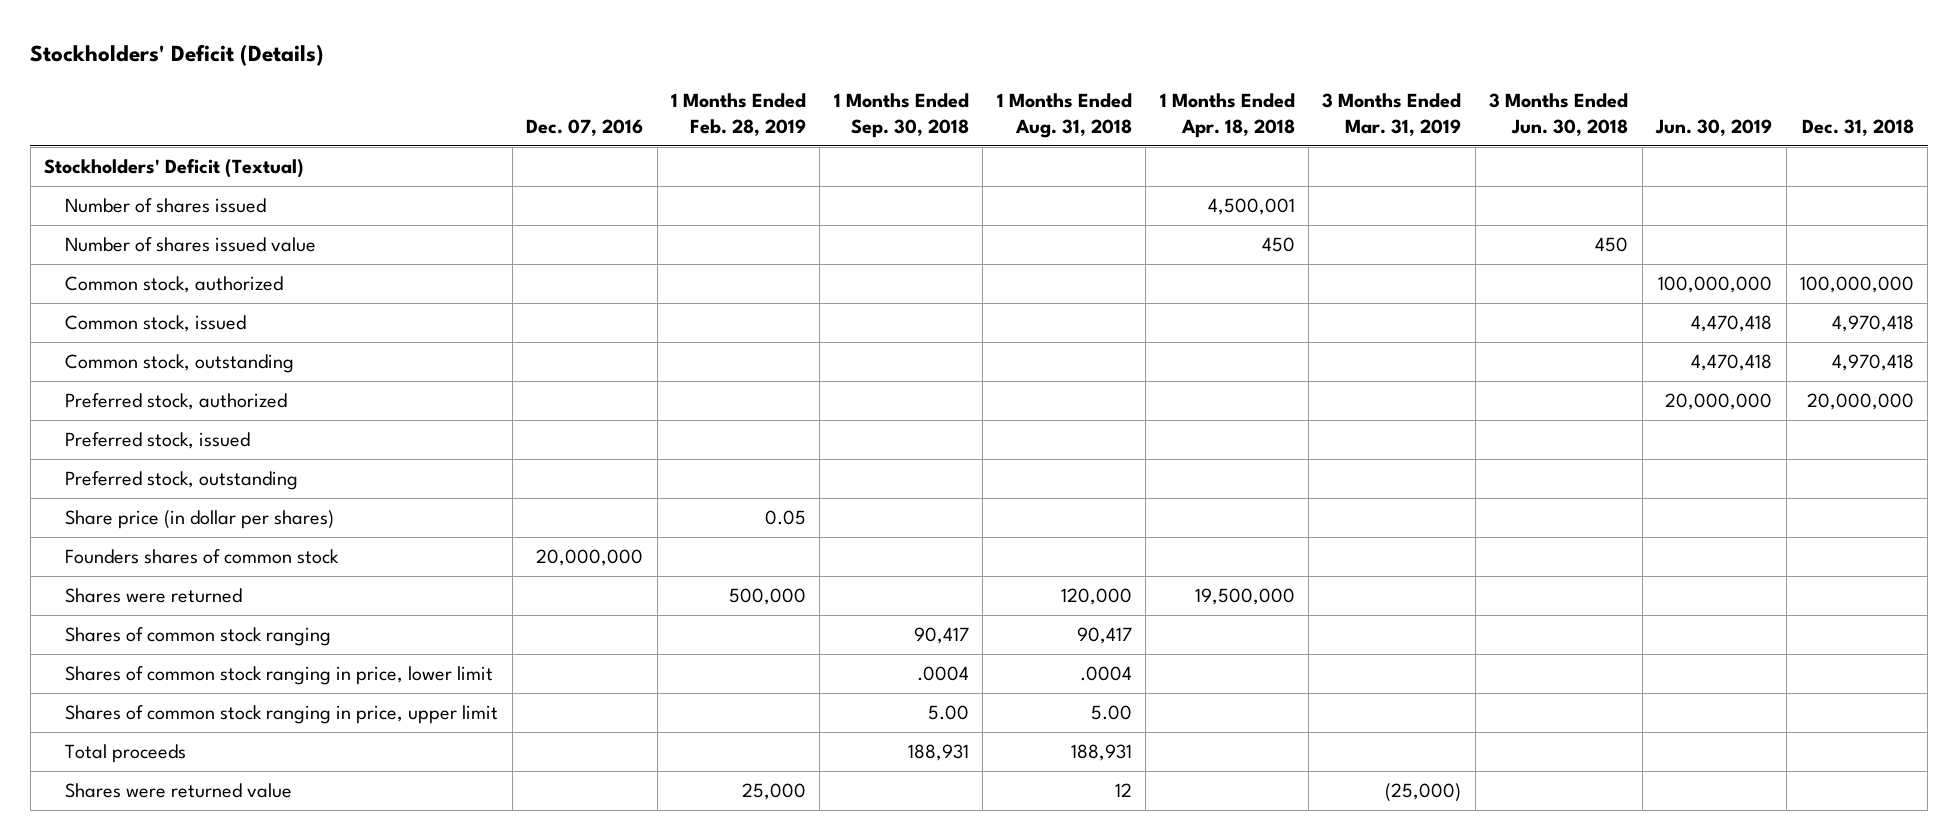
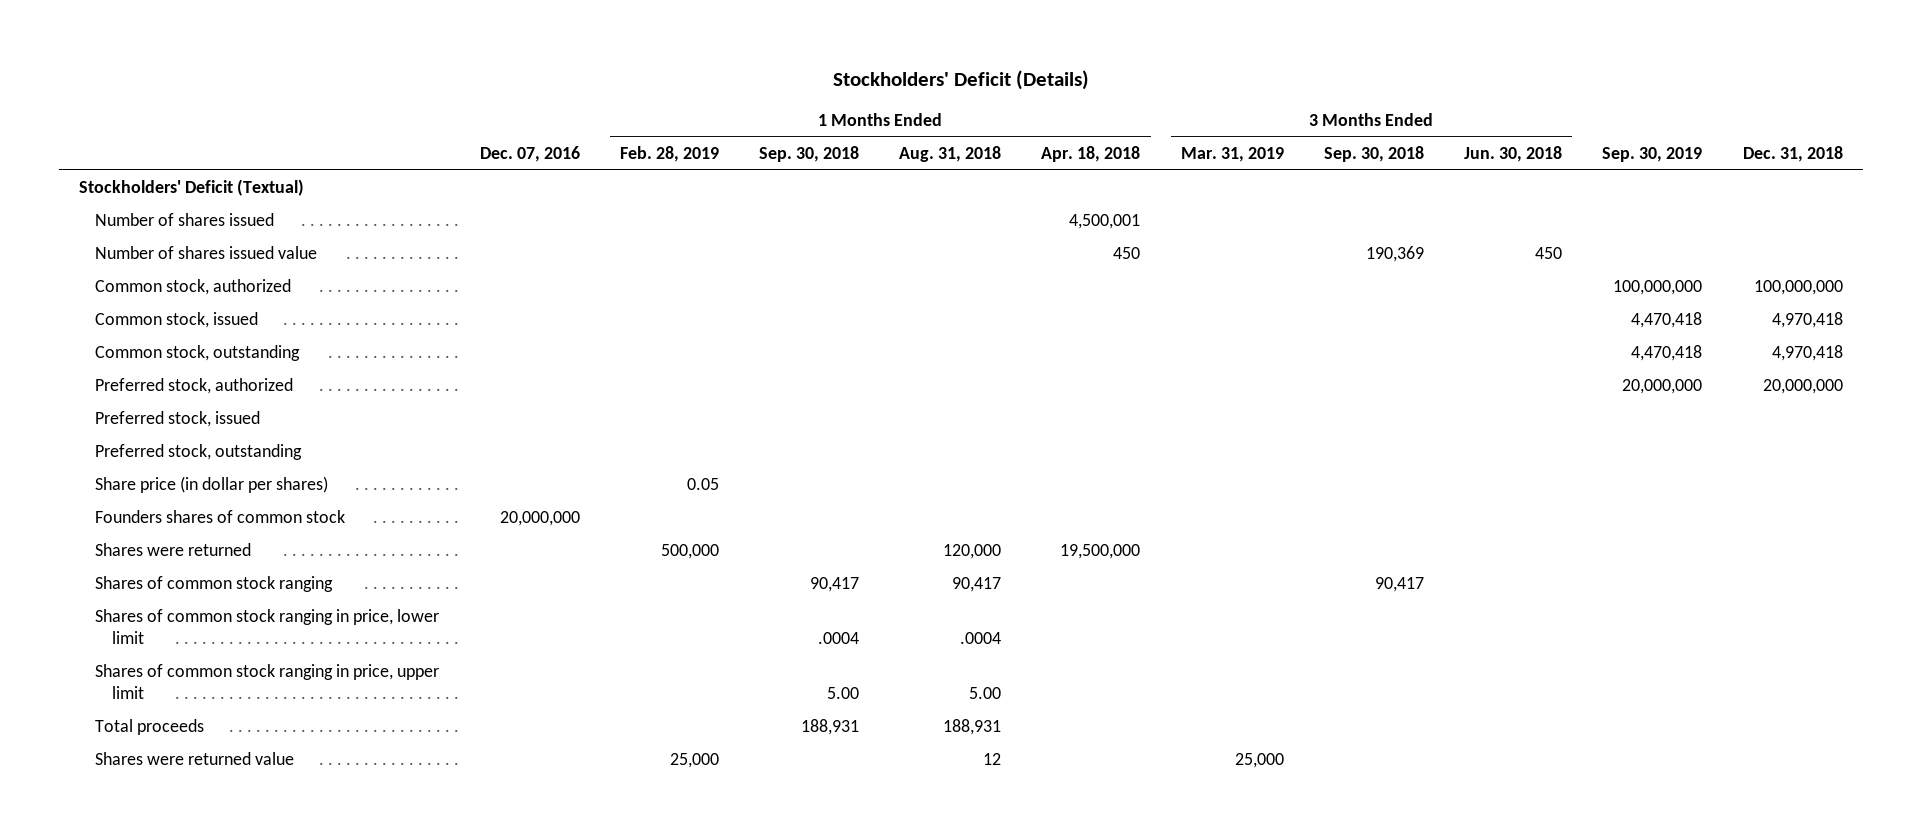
[1655,118,1773,136] Jun. 30, 2019 -> none
none -> [1323,146,1424,163] Sep. 30, 2018
none -> [1602,147,1703,163] Sep. 30, 2019
[1385,783,1462,803] (25,000) -> [1234,753,1284,769] 25,000

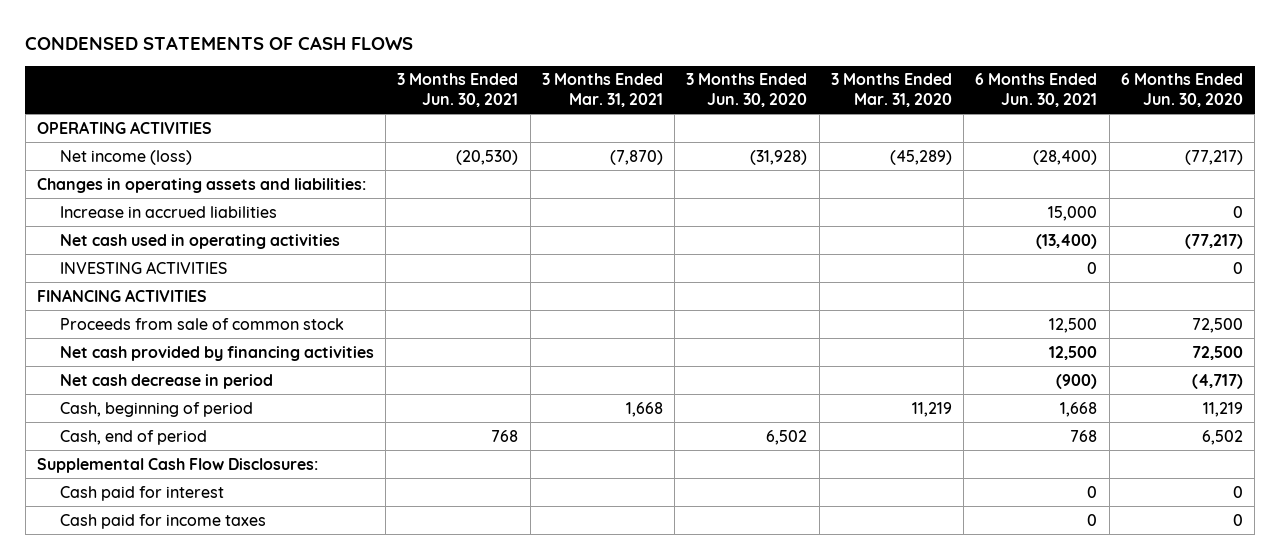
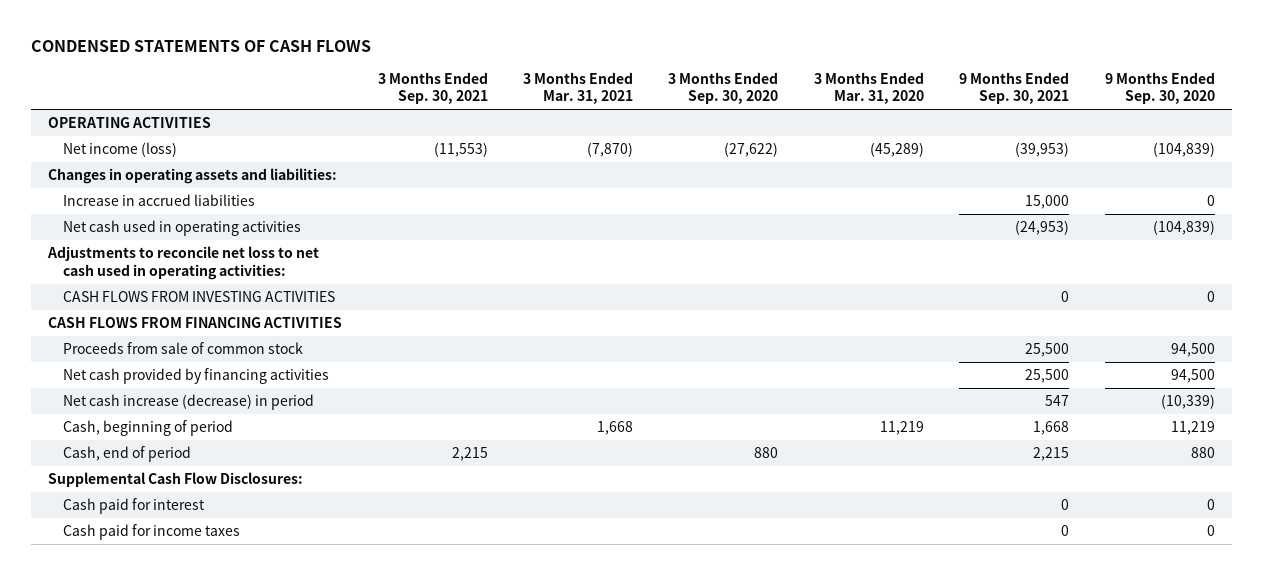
[397,73,519,108] 3 Months Ended Jun. 30, 2021 -> none
[686,73,808,108] 3 Months Ended Jun. 30, 2020 -> none
[975,73,1098,108] 6 Months Ended Jun. 30, 2021 -> none
[1120,73,1243,108] 6 Months Ended Jun. 30, 2020 -> none
none -> [377,71,488,105] 3 Months Ended Sep. 30, 2021
none -> [668,71,779,105] 3 Months Ended Sep. 30, 2020
none -> [959,71,1070,105] 9 Months Ended Sep. 30, 2021
none -> [1104,71,1215,105] 9 Months Ended Sep. 30, 2020
none -> [47,246,320,280] Adjustments to reconcile net loss to net cash used in operating activities:
[59,260,227,274] INVESTING ACTIVITIES -> [62,291,335,303] CASH FLOWS FROM INVESTING ACTIVITIES
[36,288,207,302] FINANCING ACTIVITIES -> [48,317,343,329] CASH FLOWS FROM FINANCING ACTIVITIES
[59,373,273,389] Net cash decrease in period -> [62,394,314,411] Net cash increase (decrease) in period

